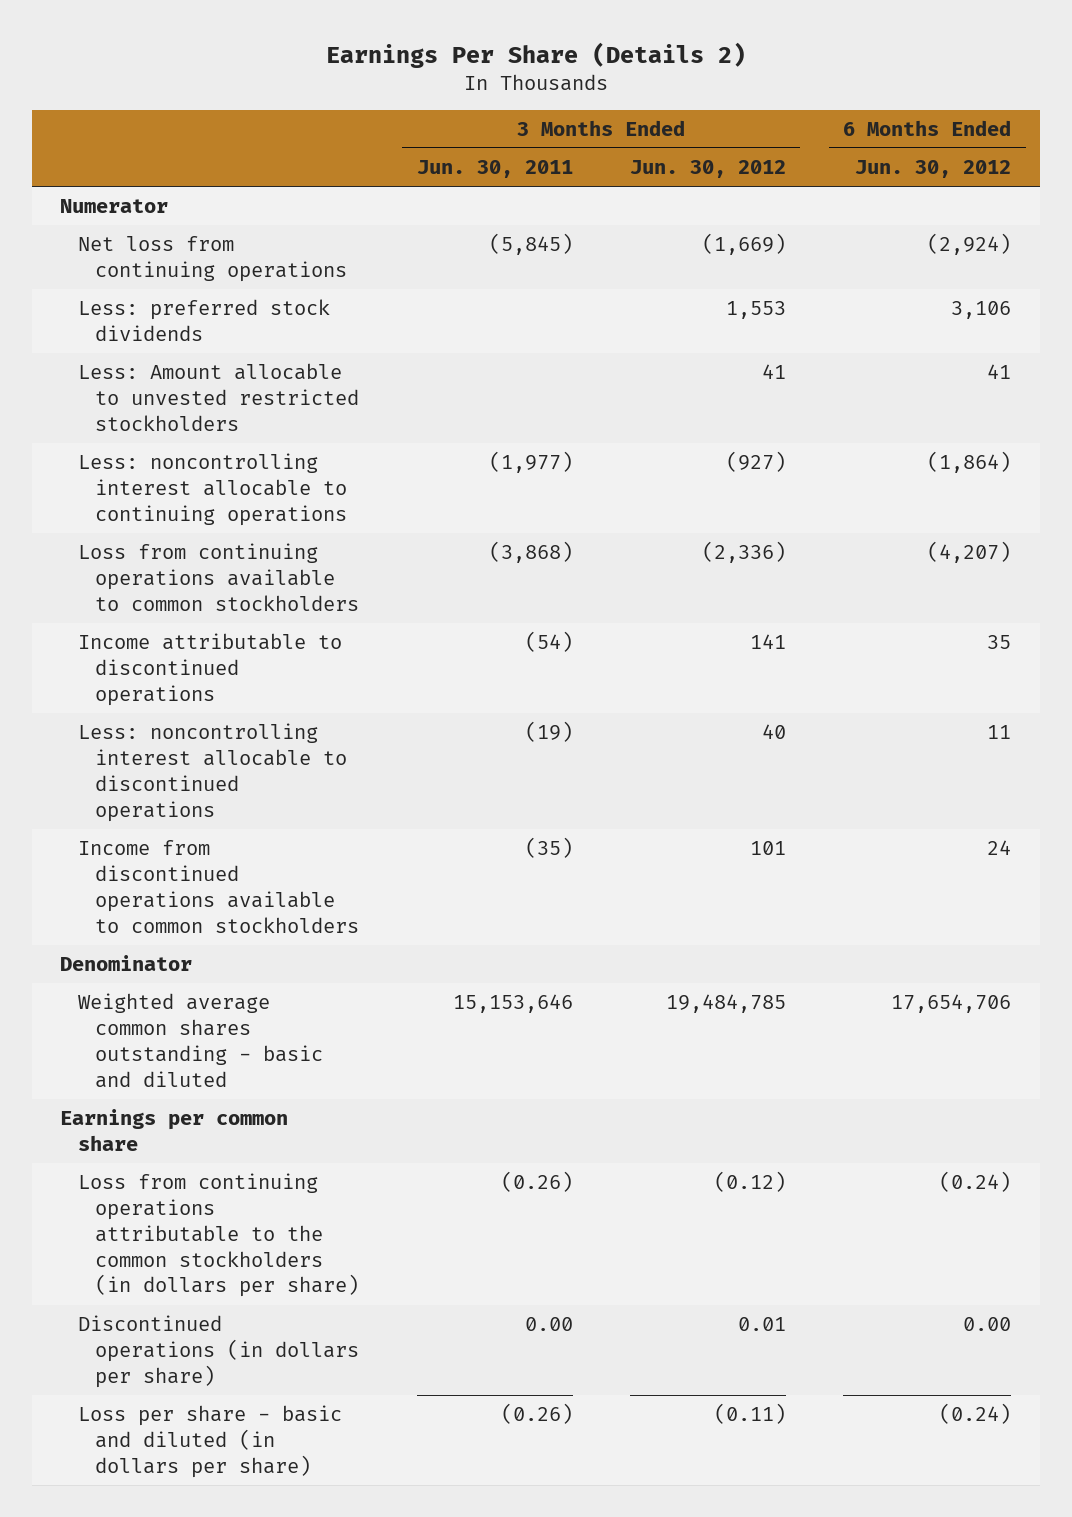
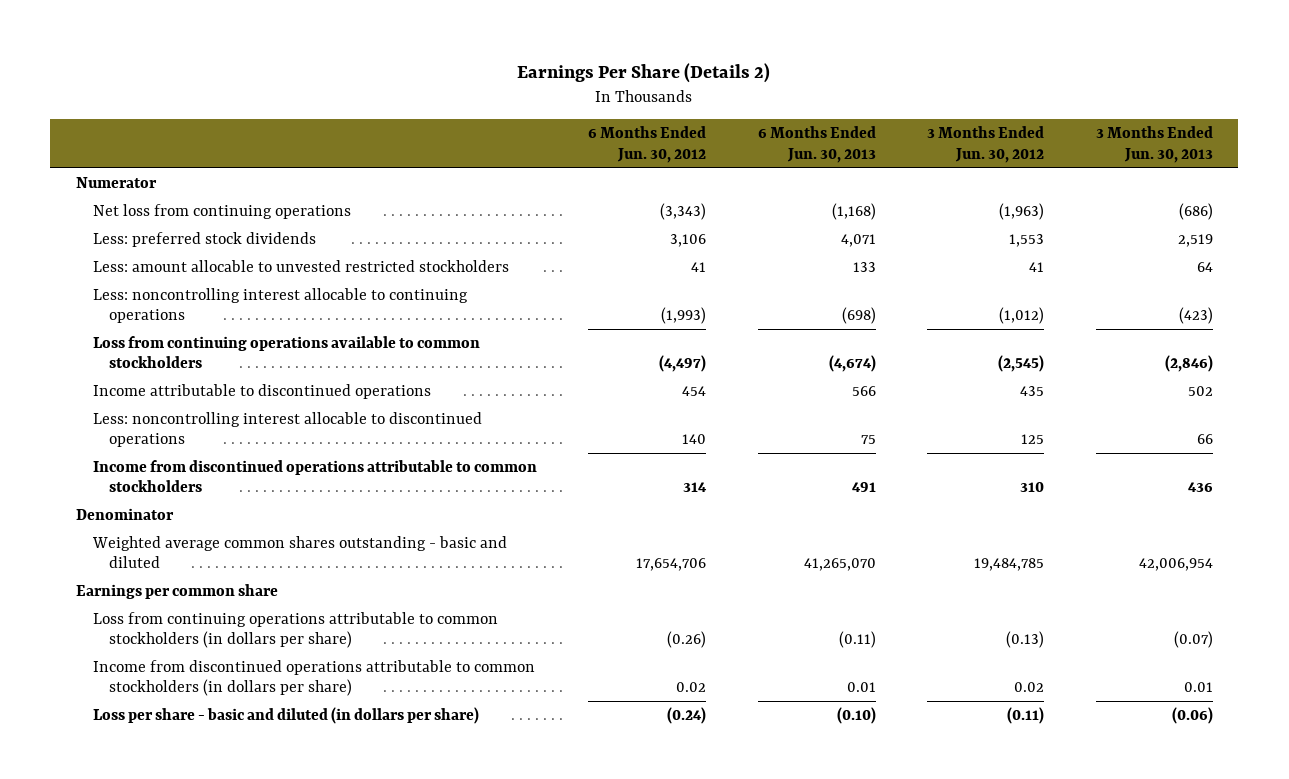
[416,160,573,179] Jun. 30, 2011 -> none
none -> [757,126,876,163] 6 Months Ended Jun. 30, 2013
none -> [1095,126,1213,163] 3 Months Ended Jun. 30, 2013
[702,233,787,256] (1,669) -> [999,203,1045,221] (1,963)
[927,233,1012,256] (2,924) -> [660,203,707,221] (3,343)
[77,363,360,431] Less: Amount allocable to unvested restricted stockholders -> [92,260,509,273] Less: amount allocable to unvested restricted stockholders
[726,451,787,473] (927) -> [999,307,1045,325] (1,012)
[927,451,1012,474] (1,864) -> [661,307,707,325] (1,993)
[702,541,787,564] (2,336) -> [998,355,1045,373] (2,545)
[927,541,1012,564] (4,207) -> [659,355,707,373] (4,497)
[750,634,787,650] 141 -> [1020,386,1045,397] 435
[987,635,1012,650] 35 -> [682,386,707,397] 454
[762,724,787,740] 40 -> [1021,434,1045,445] 125
[987,725,1012,740] 11 -> [682,434,707,445] 140
[77,840,360,933] Income from discontinued operations available to common stockholders -> [92,460,537,493] Income from discontinued operations attributable to common stockholders
[750,841,787,856] 101 -> [1020,482,1045,493] 310
[987,840,1012,856] 24 -> [683,482,708,493] 314
[77,1173,360,1298] Loss from continuing operations attributable to the common stockholders (in dollars per share) -> [92,612,498,649] Loss from continuing operations attributable to common stockholders (in dollars per share)
[714,1171,787,1193] (0.12) -> [1006,631,1045,649] (0.13)
[939,1171,1012,1193] (0.24) -> [667,631,707,649] (0.26)
[77,1315,360,1388] Discontinued operations (in dollars per share) -> [92,660,535,697] Income from discontinued operations attributable to common stockholders (in dollars per share)
[738,1317,787,1332] 0.01 -> [1014,682,1045,693] 0.02
[963,1317,1012,1332] 0.00 -> [676,682,707,693] 0.02

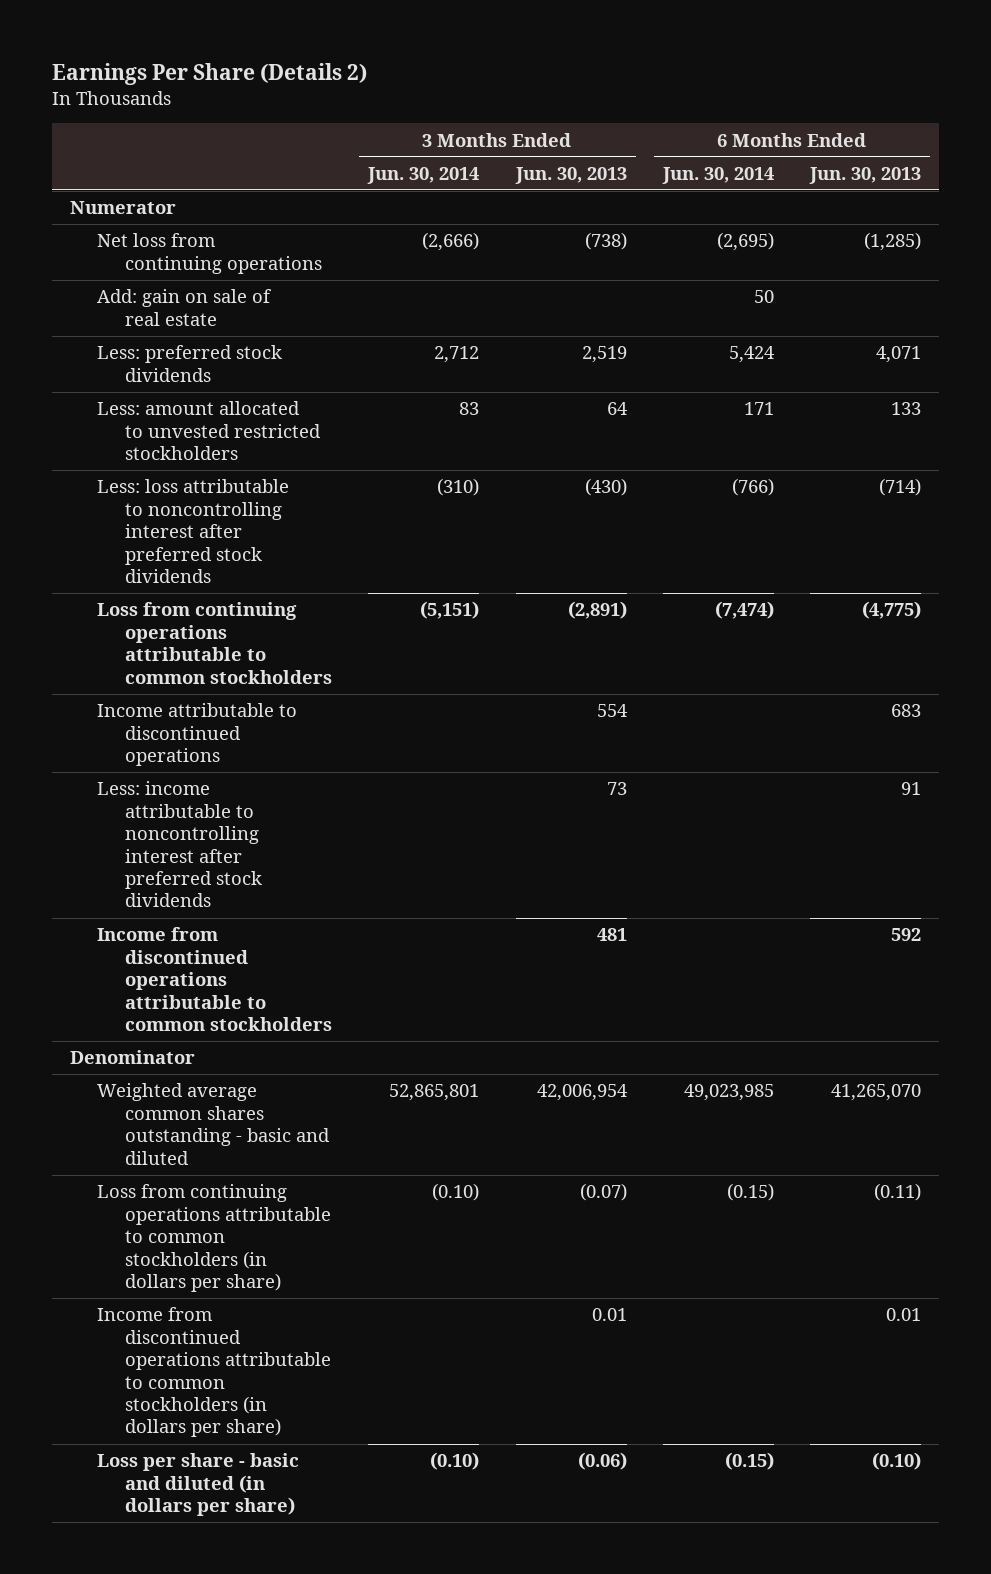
[588,126,707,163] 6 Months Ended Jun. 30, 2012 -> none
[927,126,1045,163] 3 Months Ended Jun. 30, 2012 -> none
none -> [367,166,480,184] Jun. 30, 2014
none -> [661,166,774,184] Jun. 30, 2014
[831,203,876,221] (1,168) -> [864,232,922,252] (1,285)
[1178,203,1213,221] (686) -> [584,232,627,251] (738)
none -> [97,289,273,326] Add: gain on sale of real estate
[92,260,509,273] Less: amount allocable to unvested restricted stockholders -> [97,401,321,461] Less: amount allocated to unvested restricted stockholders
[92,288,468,324] Less: noncontrolling interest allocable to continuing operations -> [97,479,290,584] Less: loss attributable to noncontrolling interest after preferred stock dividends
[841,307,876,325] (698) -> [879,478,922,497] (714)
[1178,307,1213,325] (423) -> [584,478,627,497] (430)
[92,336,480,369] Loss from continuing operations available to common stockholders -> [97,602,332,684] Loss from continuing operations attributable to common stockholders
[828,355,876,373] (4,674) -> [862,601,922,620] (4,775)
[1164,355,1213,373] (2,846) -> [567,601,627,620] (2,891)
[851,386,876,397] 566 -> [891,704,922,718] 683
[1187,386,1213,397] 502 -> [596,704,628,718] 554
[92,412,482,448] Less: noncontrolling interest allocable to discontinued operations -> [97,781,262,908] Less: income attributable to noncontrolling interest after preferred stock dividends
[860,435,876,445] 75 -> [901,782,922,796] 91
[1196,434,1213,445] 66 -> [606,782,627,796] 73
[851,482,876,493] 491 -> [891,928,922,942] 592
[1187,482,1213,493] 436 -> [596,928,627,942] 481
[76,584,279,600] Earnings per common share -> none

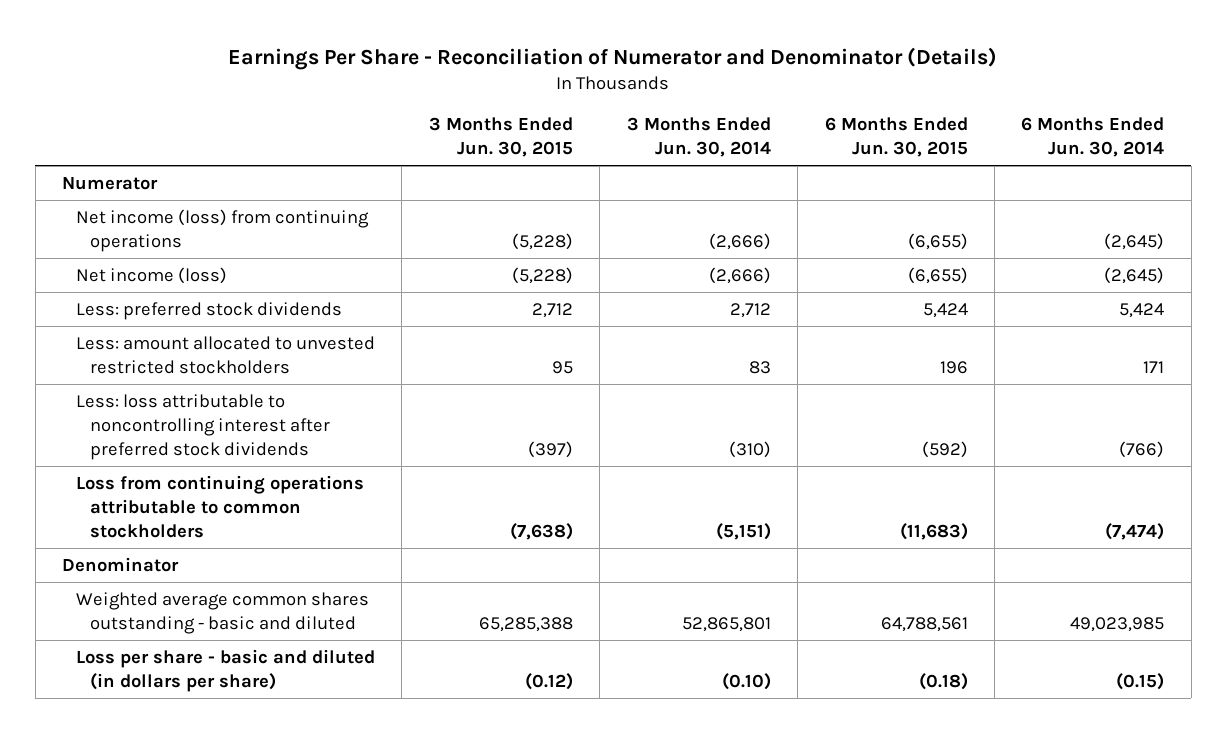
[51,63,367,86] Earnings Per Share (Details 2) -> [228,46,998,70] Earnings Per Share - Reconciliation of Numerator and Denominator (Details)
[514,166,627,184] Jun. 30, 2013 -> none
[809,166,922,184] Jun. 30, 2013 -> none
none -> [428,117,573,158] 3 Months Ended Jun. 30, 2015
none -> [824,117,968,158] 6 Months Ended Jun. 30, 2015
[97,289,273,326] Add: gain on sale of real estate -> none
[97,233,322,274] Net loss from continuing operations -> [76,208,370,252] Net income (loss) from continuing operations
[716,232,774,252] (2,695) -> [1104,232,1165,250] (2,645)
none -> [76,266,228,284] Net income (loss)
[97,703,298,767] Income attributable to discontinued operations -> none
[97,781,262,908] Less: income attributable to noncontrolling interest after preferred stock dividends -> none
[97,927,332,1032] Income from discontinued operations attributable to common stockholders -> none
[97,1184,331,1293] Loss from continuing operations attributable to common stockholders (in dollars per share) -> none
[97,1307,331,1438] Income from discontinued operations attributable to common stockholders (in dollars per share) -> none

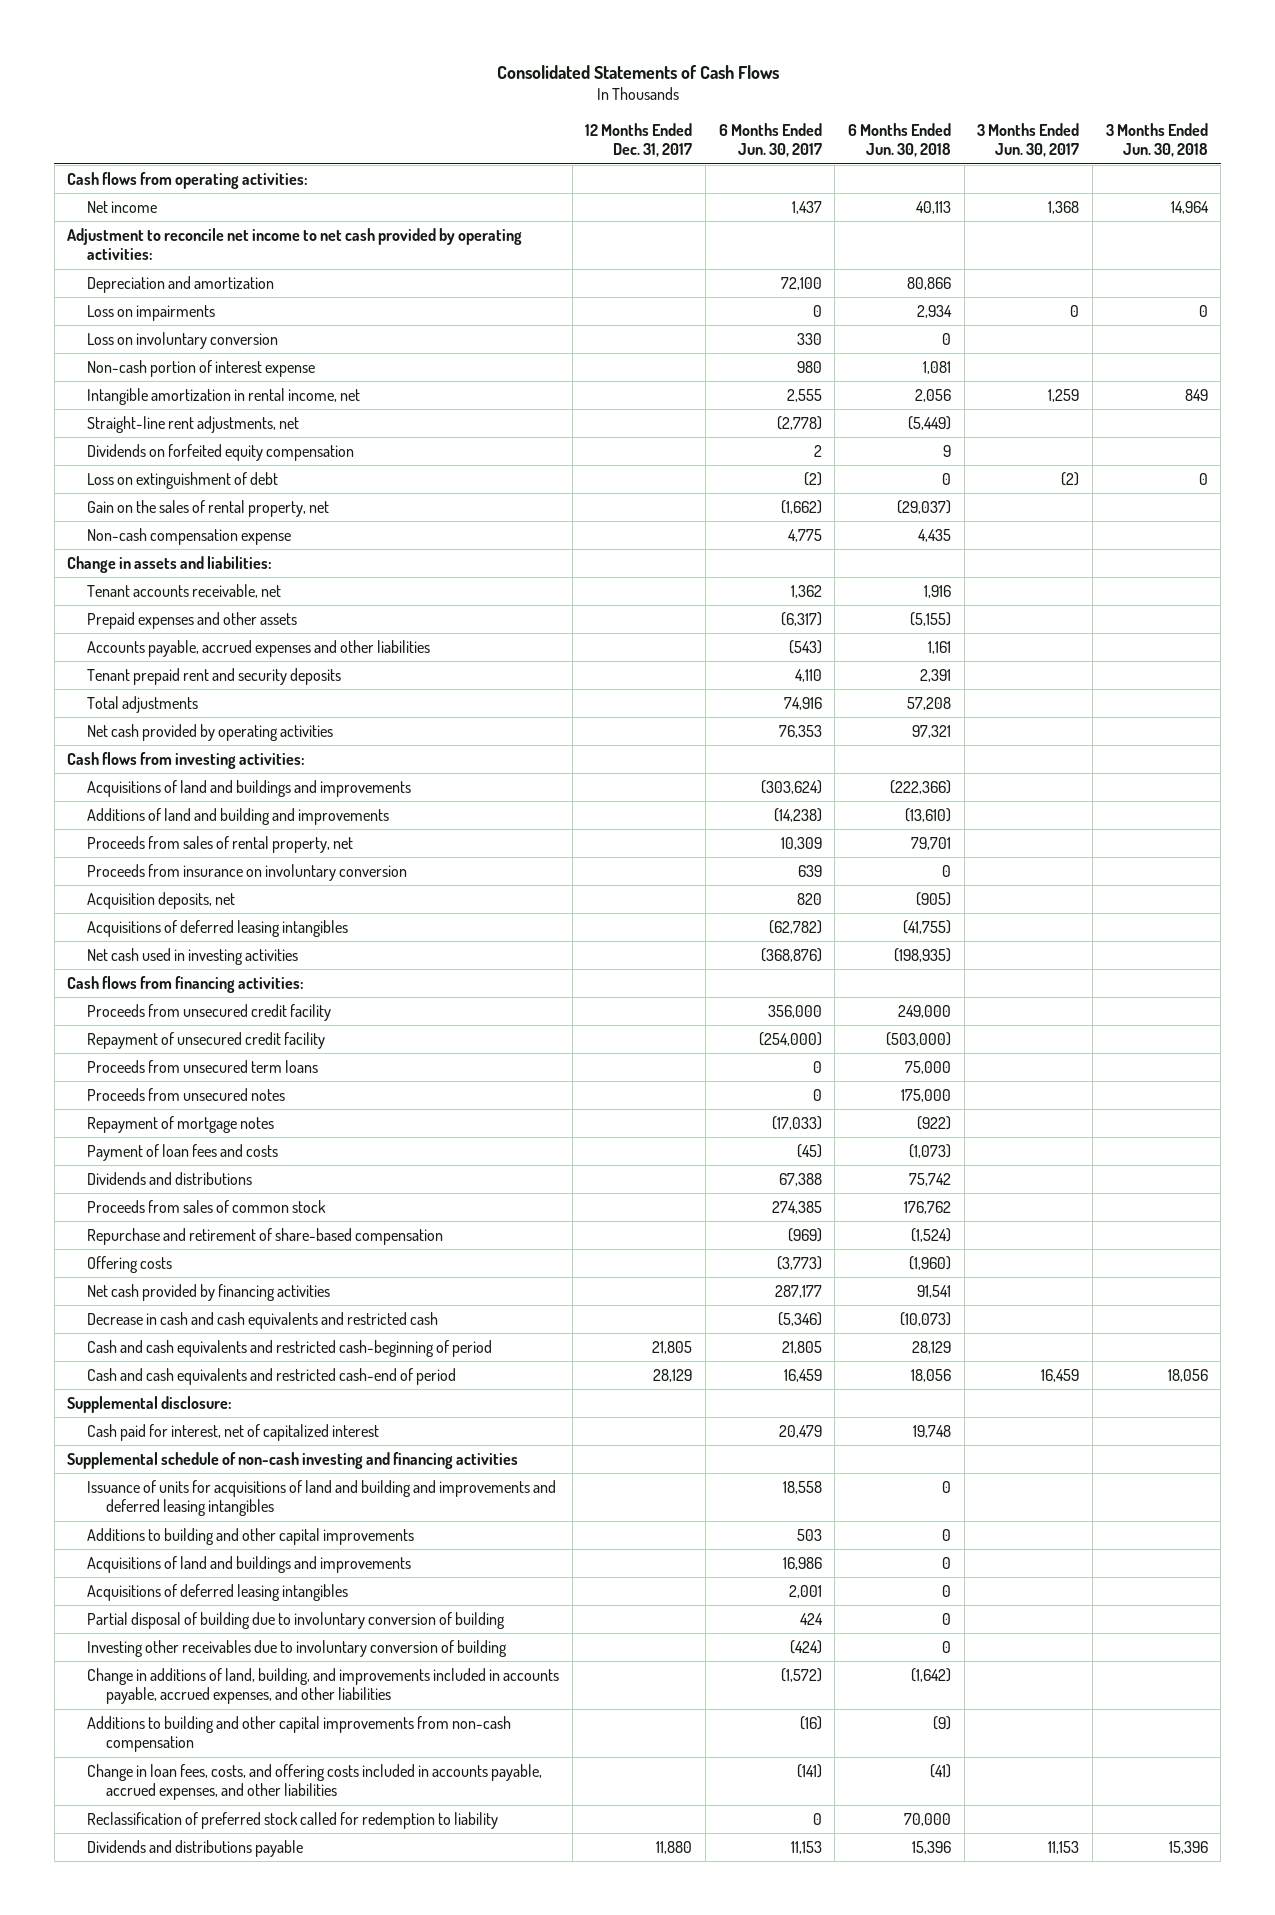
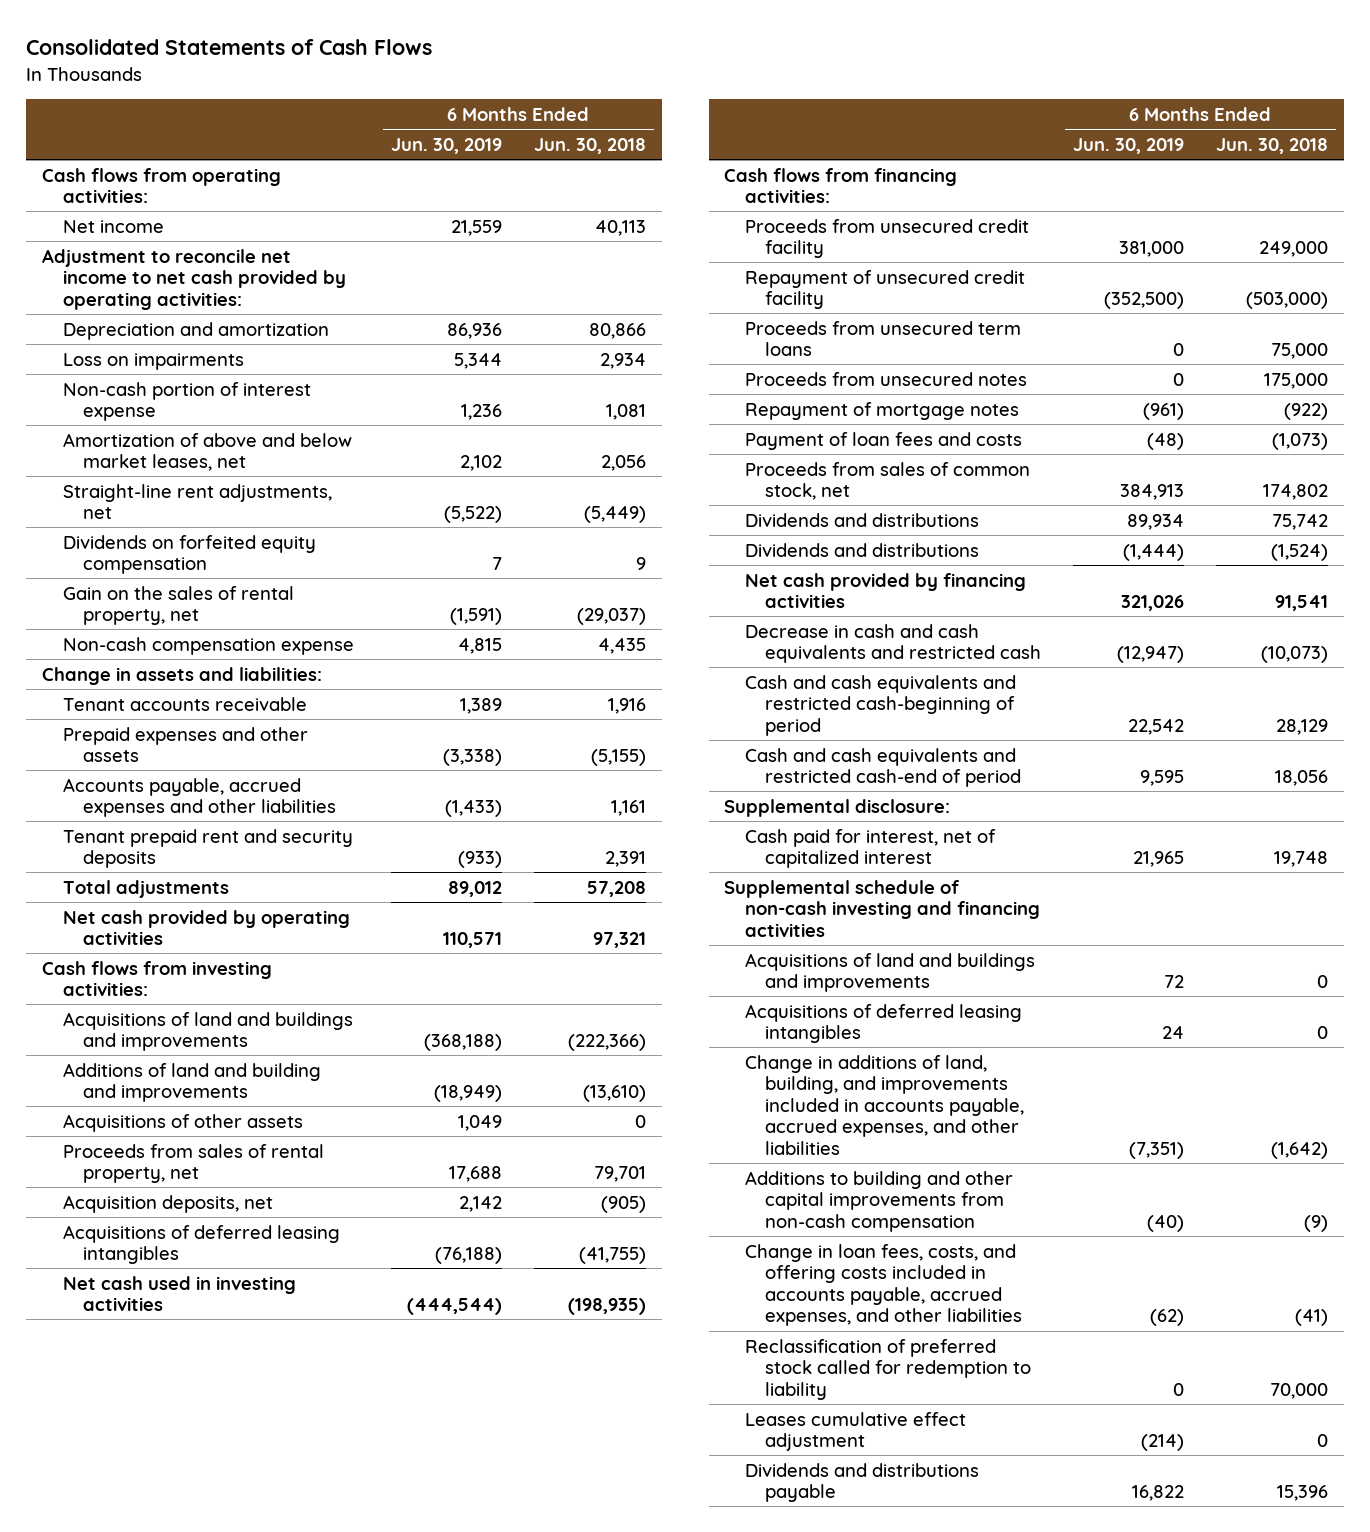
[585,123,693,158] 12 Months Ended Dec. 31, 2017 -> none
[718,123,822,158] 6 Months Ended Jun. 30, 2017 -> none
[977,123,1080,158] 3 Months Ended Jun. 30, 2017 -> none
[1105,123,1208,158] 3 Months Ended Jun. 30, 2018 -> none
none -> [390,137,502,154] Jun. 30, 2019
[86,331,278,349] Loss on involuntary conversion -> none
[86,387,360,405] Intangible amortization in rental income, net -> [62,432,352,472] Amortization of above and below market leases, net
[86,471,278,489] Loss on extinguishment of debt -> none
[86,583,281,598] Tenant accounts receivable, net -> [62,696,307,711] Tenant accounts receivable
none -> [62,1113,303,1132] Acquisitions of other assets
[86,863,407,881] Proceeds from insurance on involuntary conversion -> none
none -> [744,461,1030,501] Proceeds from sales of common stock, net
[86,1199,326,1213] Proceeds from sales of common stock -> none
[86,1255,172,1273] Offering costs -> none
[86,1227,443,1245] Repurchase and retirement of share-based compensation -> [744,542,979,557] Dividends and distributions
[86,1479,556,1517] Issuance of units for acquisitions of land and building and improvements and deferred leasing intangibles -> none
[86,1527,414,1545] Additions to building and other capital improvements -> none
[86,1611,505,1629] Partial disposal of building due to involuntary conversion of building -> none
[86,1639,507,1657] Investing other receivables due to involuntary conversion of building -> none
none -> [744,1411,966,1452] Leases cumulative effect adjustment

